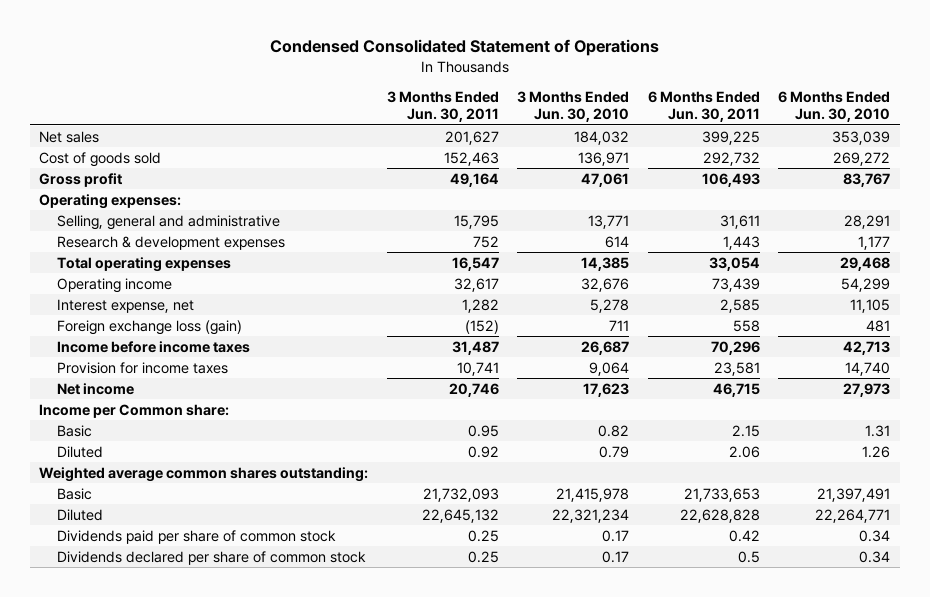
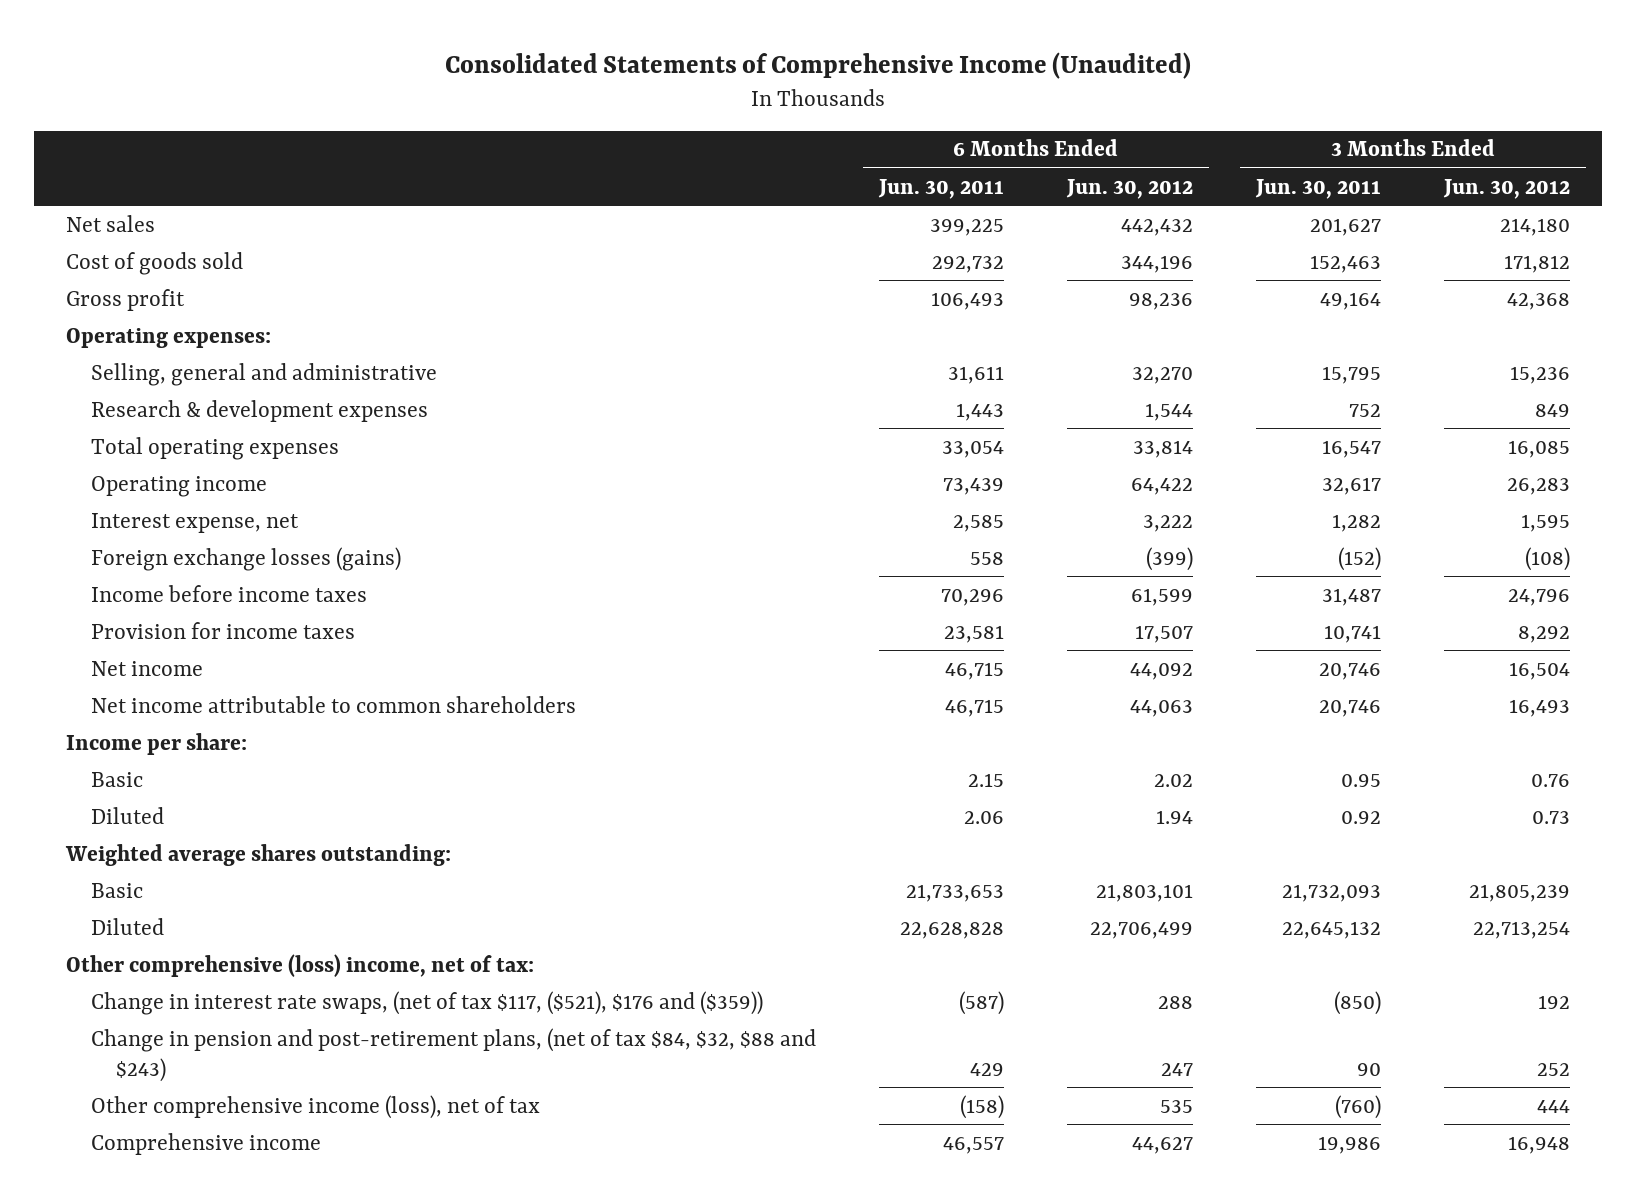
[269,39,659,57] Condensed Consolidated Statement of Operations -> [444,51,1191,79] Consolidated Statements of Comprehensive Income (Unaudited)
[517,90,630,122] 3 Months Ended Jun. 30, 2010 -> none
[778,90,891,122] 6 Months Ended Jun. 30, 2010 -> none
none -> [1065,178,1193,199] Jun. 30, 2012
none -> [1443,178,1571,199] Jun. 30, 2012
[57,319,243,335] Foreign exchange loss (gain) -> [90,546,401,571] Foreign exchange losses (gains)
none -> [90,695,576,713] Net income attributable to common shareholders
[39,403,230,418] Income per Common share: -> [65,732,247,755] Income per share:
[39,466,369,482] Weighted average common shares outstanding: -> [64,843,451,866] Weighted average shares outstanding:
[57,529,337,544] Dividends paid per share of common stock -> none
[57,550,367,565] Dividends declared per share of common stock -> none
none -> [65,953,534,977] Other comprehensive (loss) income, net of tax:
none -> [90,990,763,1015] Change in interest rate swaps, (net of tax $117, ($521), $176 and ($359))
none -> [90,1027,816,1082] Change in pension and post-retirement plans, (net of tax $84, $32, $88 and $243)
none -> [90,1094,540,1119] Other comprehensive income (loss), net of tax
none -> [90,1132,321,1155] Comprehensive income

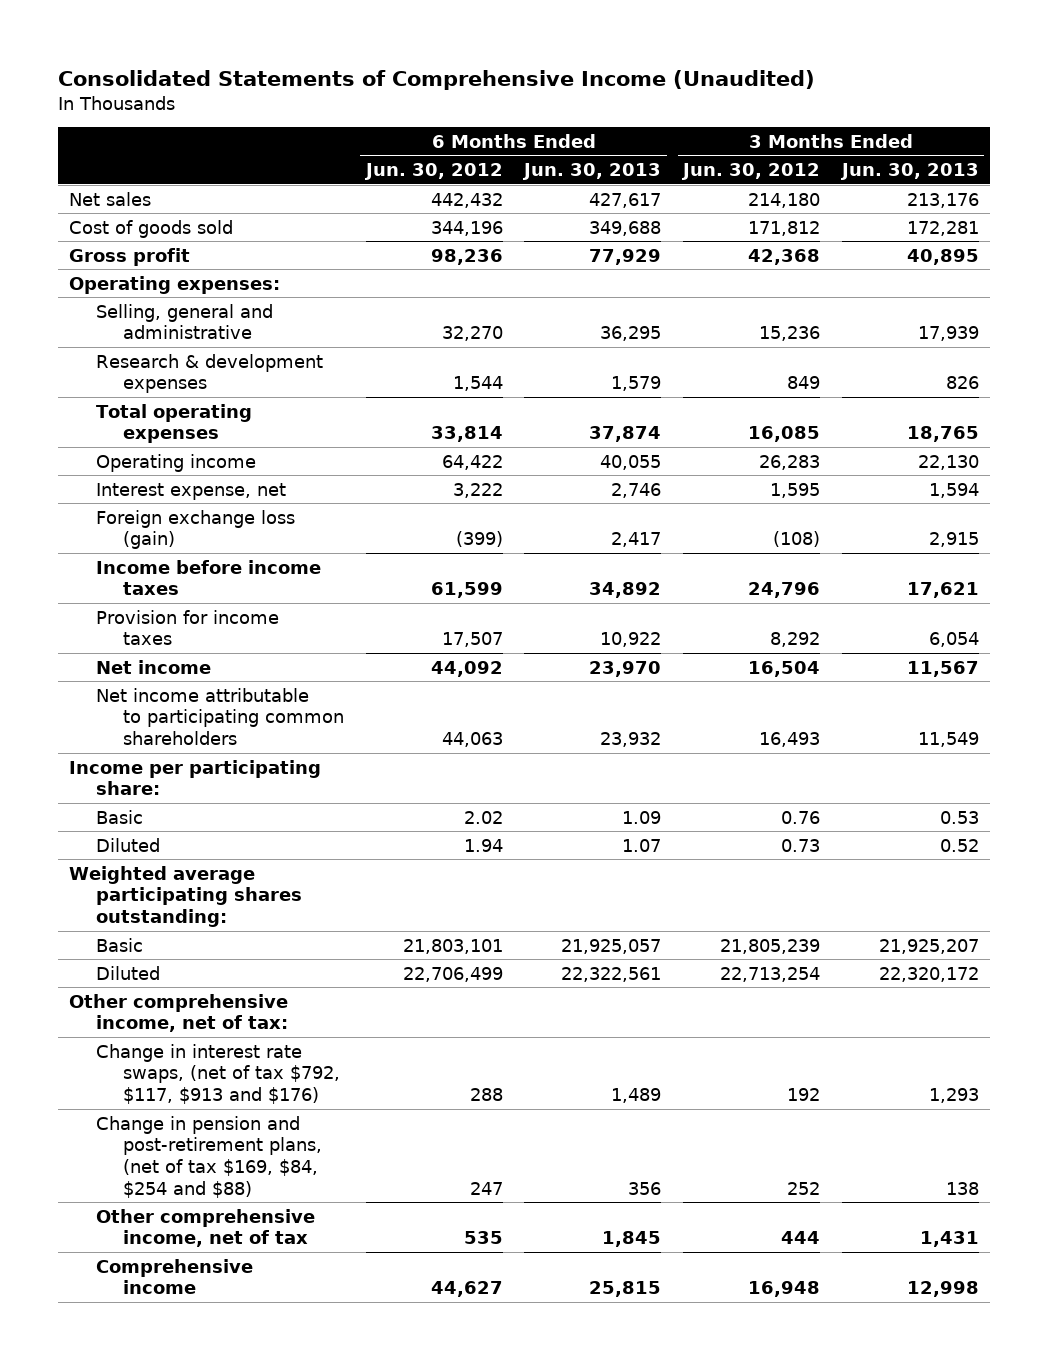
[877,178,1004,199] Jun. 30, 2011 -> none
[1254,178,1381,199] Jun. 30, 2011 -> none
none -> [522,162,662,180] Jun. 30, 2013
none -> [839,162,979,180] Jun. 30, 2013
[90,546,401,571] Foreign exchange losses (gains) -> [95,509,295,550] Foreign exchange loss (gain)
[90,695,576,713] Net income attributable to common shareholders -> [95,687,344,745] Net income attributable to participating common shareholders
[65,732,247,755] Income per share: -> [68,759,321,796] Income per participating share:
[64,843,451,866] Weighted average shares outstanding: -> [68,865,302,927] Weighted average participating shares outstanding:
[65,953,534,977] Other comprehensive (loss) income, net of tax: -> [68,993,288,1033] Other comprehensive income, net of tax:
[90,990,763,1015] Change in interest rate swaps, (net of tax $117, ($521), $176 and ($359)) -> [95,1043,340,1104] Change in interest rate swaps, (net of tax $792, $117, $913 and $176)
[90,1027,816,1082] Change in pension and post-retirement plans, (net of tax $84, $32, $88 and $243) -> [95,1115,322,1198] Change in pension and post-retirement plans, (net of tax $169, $84, $254 and $88)
[90,1094,540,1119] Other comprehensive income (loss), net of tax -> [95,1208,315,1248] Other comprehensive income, net of tax

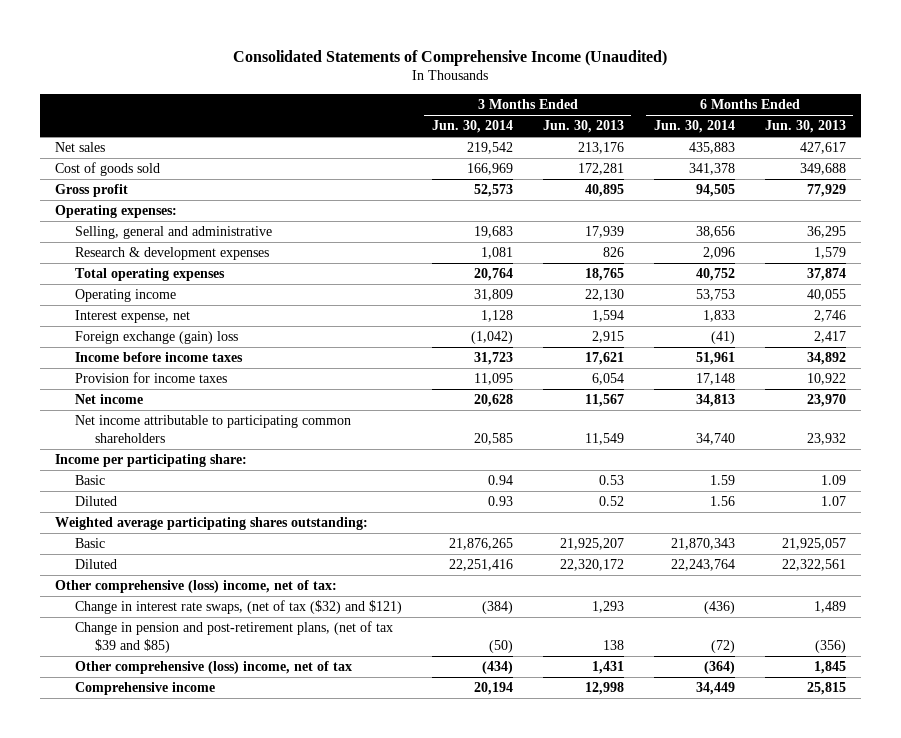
[363,162,503,180] Jun. 30, 2012 -> none
[681,162,821,180] Jun. 30, 2012 -> none
none -> [431,120,513,134] Jun. 30, 2014
none -> [653,120,735,134] Jun. 30, 2014
[95,509,295,550] Foreign exchange loss (gain) -> [75,330,239,344] Foreign exchange (gain) loss
[68,993,288,1033] Other comprehensive income, net of tax: -> [54,579,337,593] Other comprehensive (loss) income, net of tax:
[95,1043,340,1104] Change in interest rate swaps, (net of tax $792, $117, $913 and $176) -> [75,599,403,614] Change in interest rate swaps, (net of tax ($32) and $121)
[95,1115,322,1198] Change in pension and post-retirement plans, (net of tax $169, $84, $254 and $88) -> [75,620,394,653] Change in pension and post-retirement plans, (net of tax $39 and $85)
[628,1181,662,1195] 356 -> [814,639,846,653] (356)
[95,1208,315,1248] Other comprehensive income, net of tax -> [75,660,353,674] Other comprehensive (loss) income, net of tax

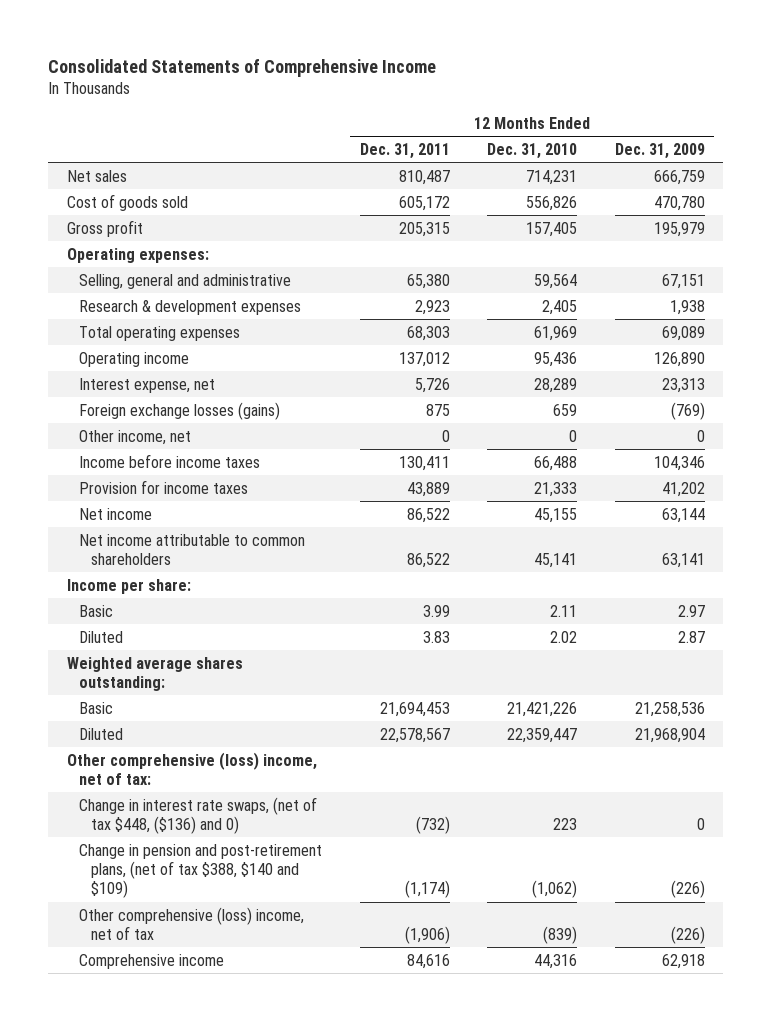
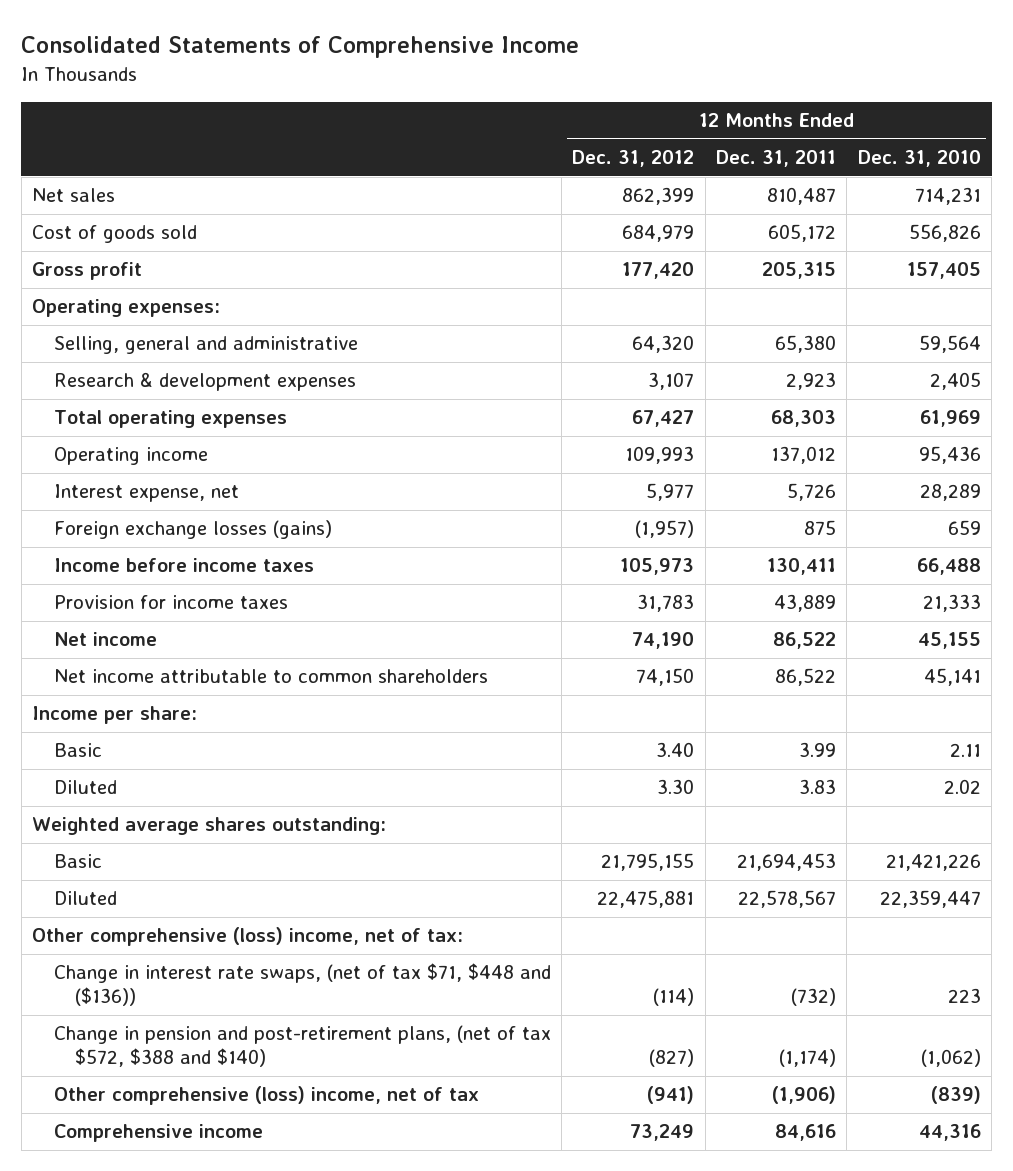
[614,142,705,159] Dec. 31, 2009 -> none
none -> [572,150,695,168] Dec. 31, 2012
[79,429,192,445] Other income, net -> none
[79,796,318,834] Change in interest rate swaps, (net of tax $448, ($136) and 0) -> [53,963,551,1007] Change in interest rate swaps, (net of tax $71, $448 and ($136))
[79,843,323,899] Change in pension and post-retirement plans, (net of tax $388, $140 and $109) -> [53,1025,551,1068] Change in pension and post-retirement plans, (net of tax $572, $388 and $140)

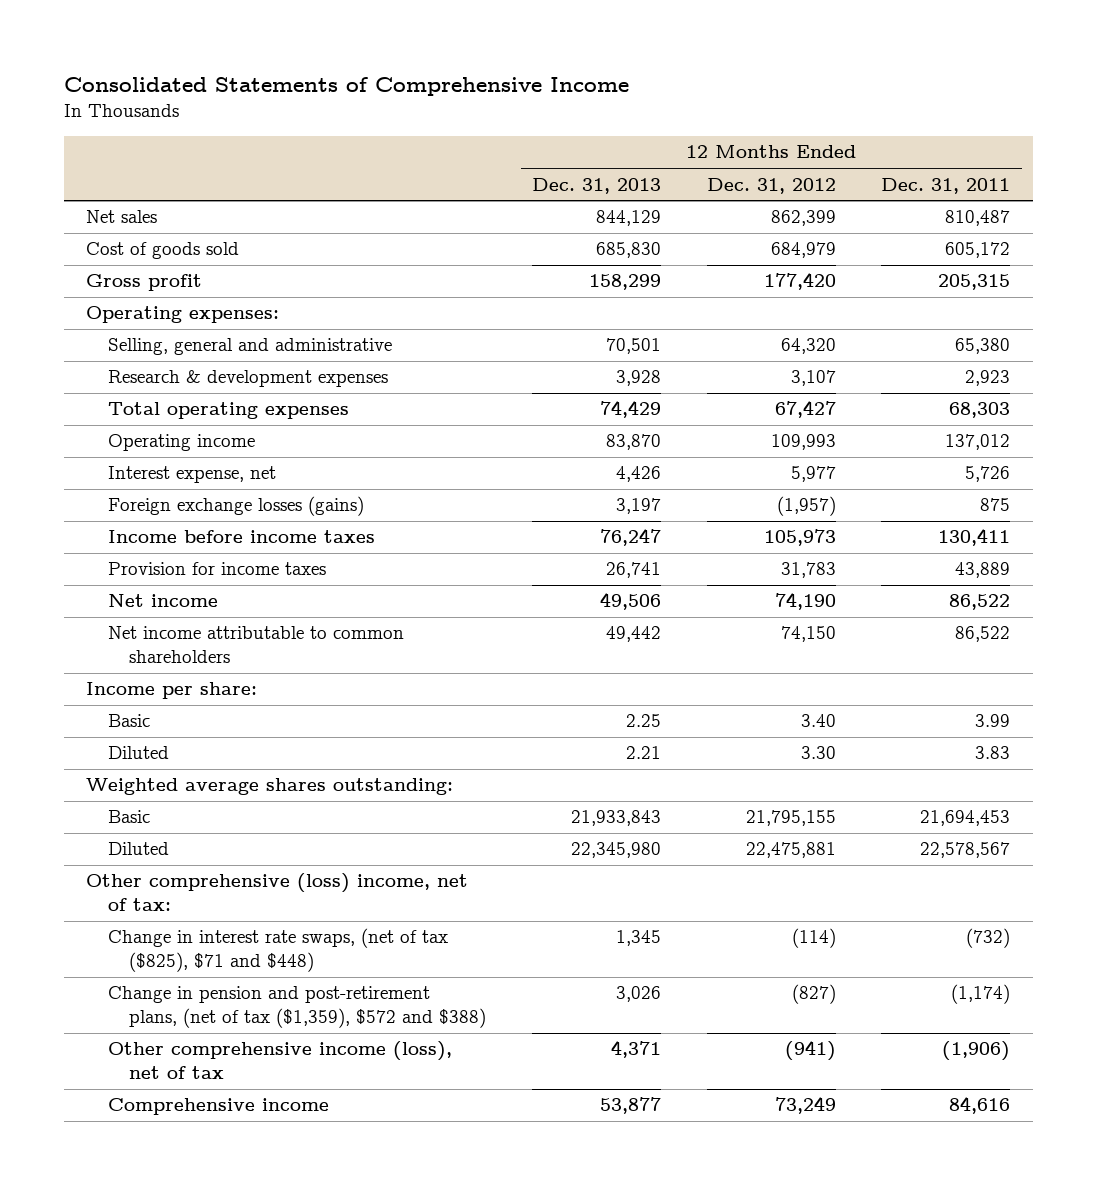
[857,150,981,168] Dec. 31, 2010 -> none
none -> [532,177,662,194] Dec. 31, 2013
[53,963,551,1007] Change in interest rate swaps, (net of tax $71, $448 and ($136)) -> [107,928,448,973] Change in interest rate swaps, (net of tax ($825), $71 and $448)
[53,1025,551,1068] Change in pension and post-retirement plans, (net of tax $572, $388 and $140) -> [107,986,487,1029] Change in pension and post-retirement plans, (net of tax ($1,359), $572 and $388)
[53,1086,479,1106] Other comprehensive (loss) income, net of tax -> [107,1041,452,1080] Other comprehensive income (loss), net of tax

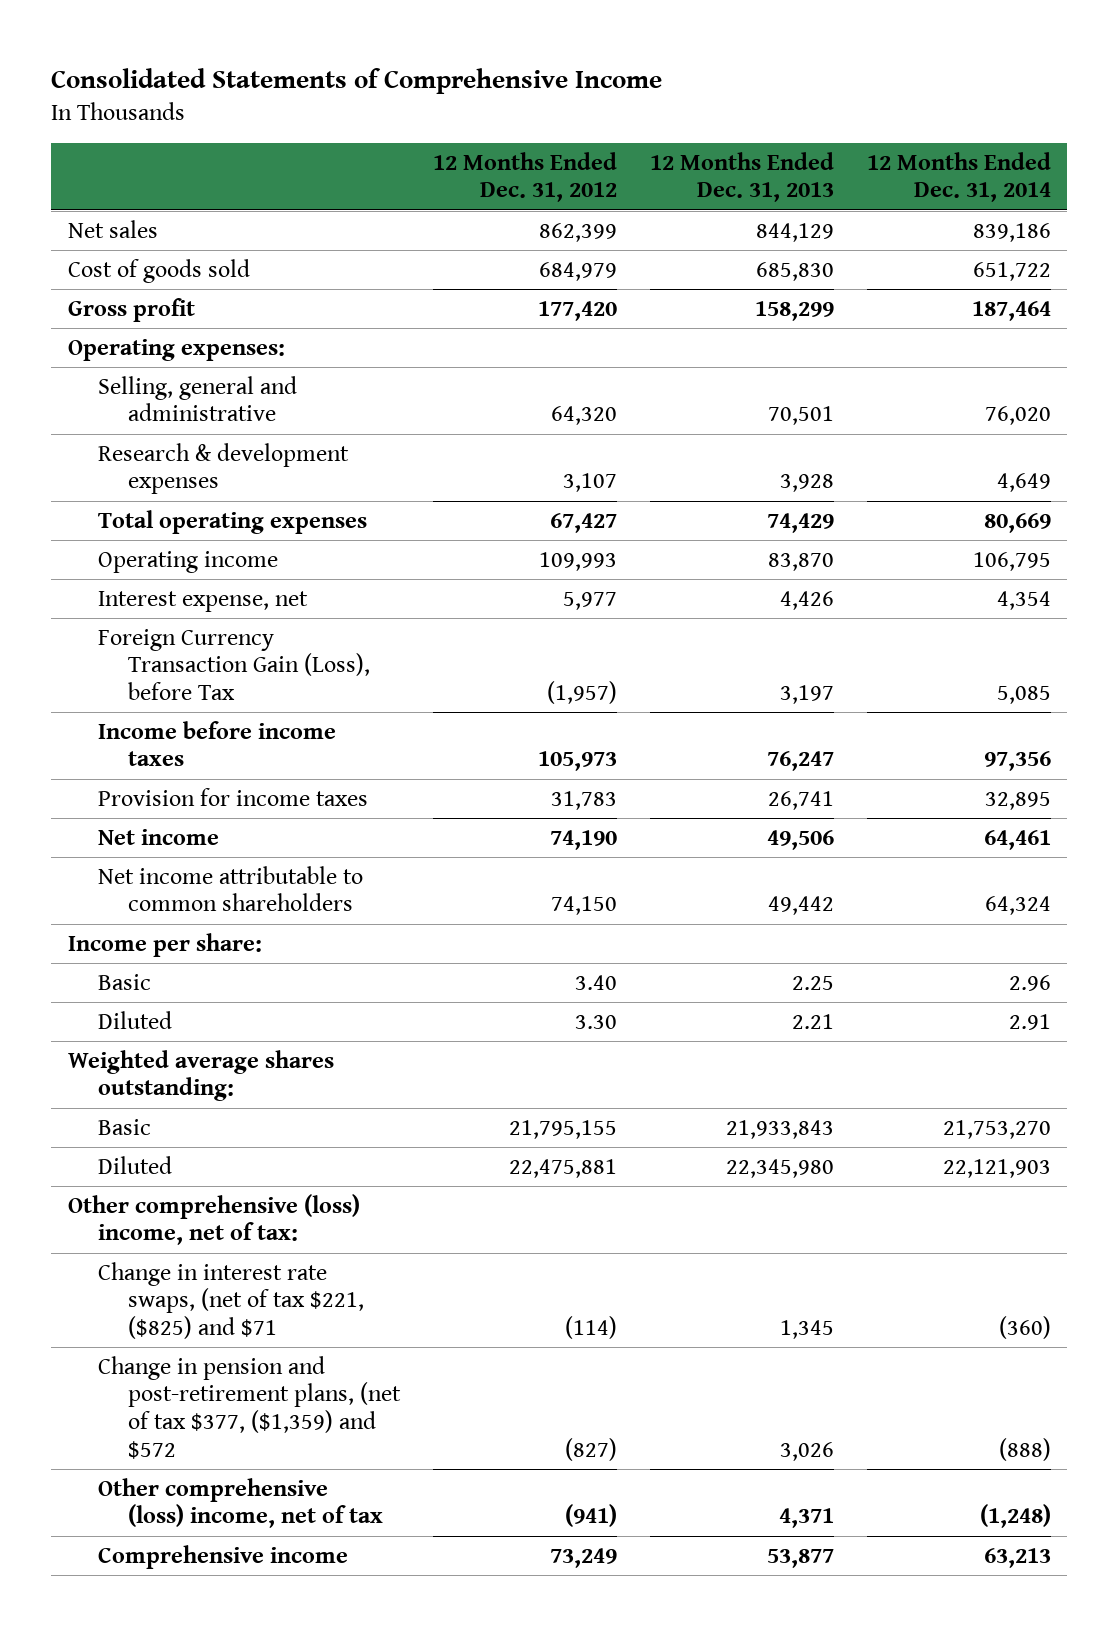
[881,177,1011,194] Dec. 31, 2011 -> none
none -> [867,151,1052,203] 12 Months Ended Dec. 31, 2014
[107,496,364,517] Foreign exchange losses (gains) -> [98,628,371,701] Foreign Currency Transaction Gain (Loss), before Tax
[107,928,448,973] Change in interest rate swaps, (net of tax ($825), $71 and $448) -> [98,1261,365,1340] Change in interest rate swaps, (net of tax $221, ($825) and $71
[107,986,487,1029] Change in pension and post-retirement plans, (net of tax ($1,359), $572 and $388) -> [98,1355,402,1460] Change in pension and post-retirement plans, (net of tax $377, ($1,359) and $572
[107,1041,452,1080] Other comprehensive income (loss), net of tax -> [98,1477,384,1529] Other comprehensive (loss) income, net of tax

